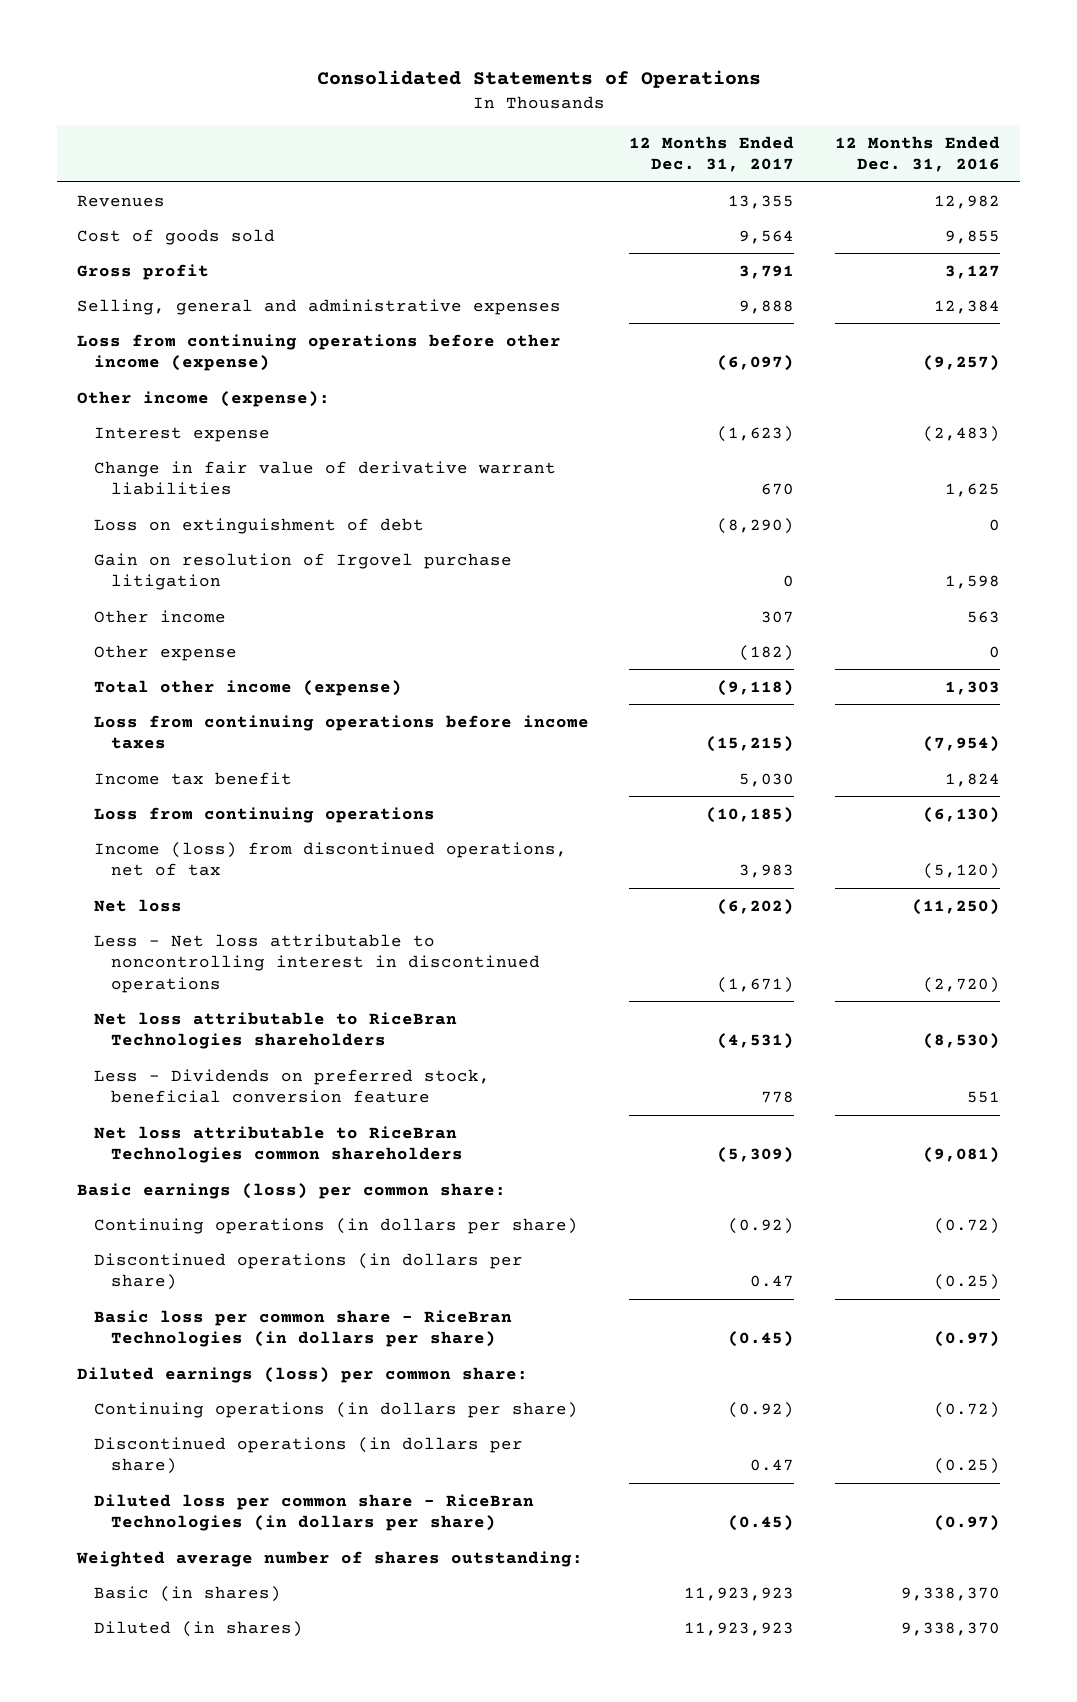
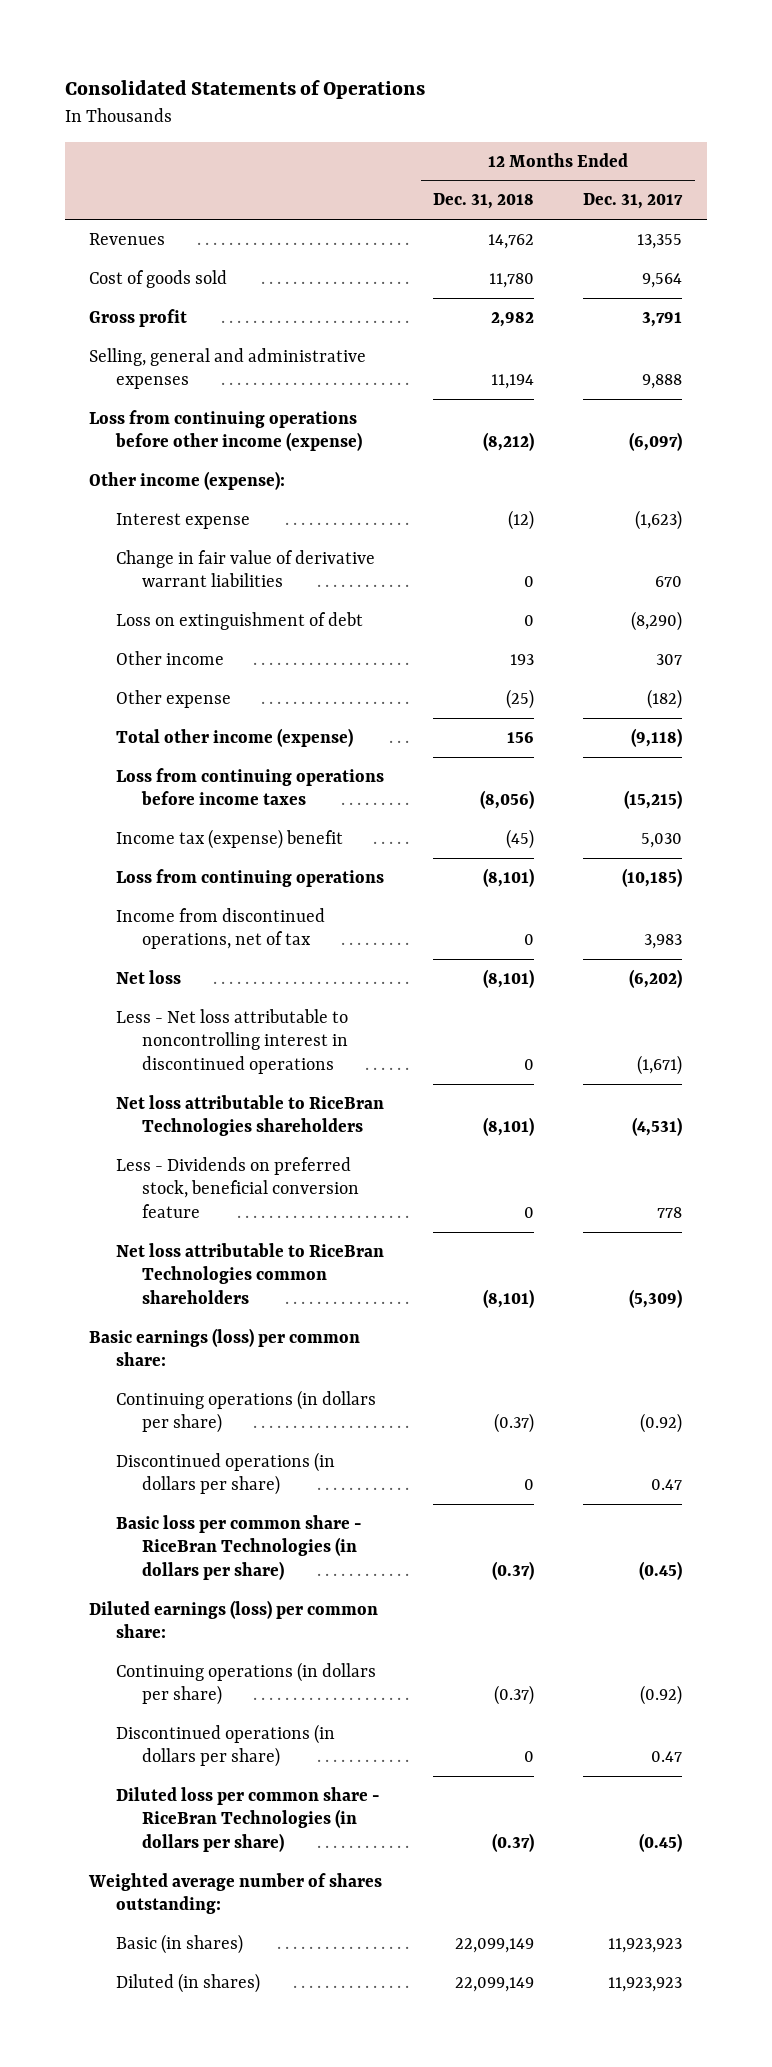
[834,135,1000,173] 12 Months Ended Dec. 31, 2016 -> none
none -> [433,193,535,210] Dec. 31, 2018
[94,552,513,591] Gain on resolution of Irgovel purchase litigation -> none
[94,771,293,785] Income tax benefit -> [115,829,343,850] Income tax (expense) benefit
[94,841,568,877] Income (loss) from discontinued operations, net of tax -> [115,908,325,950] Income from discontinued operations, net of tax

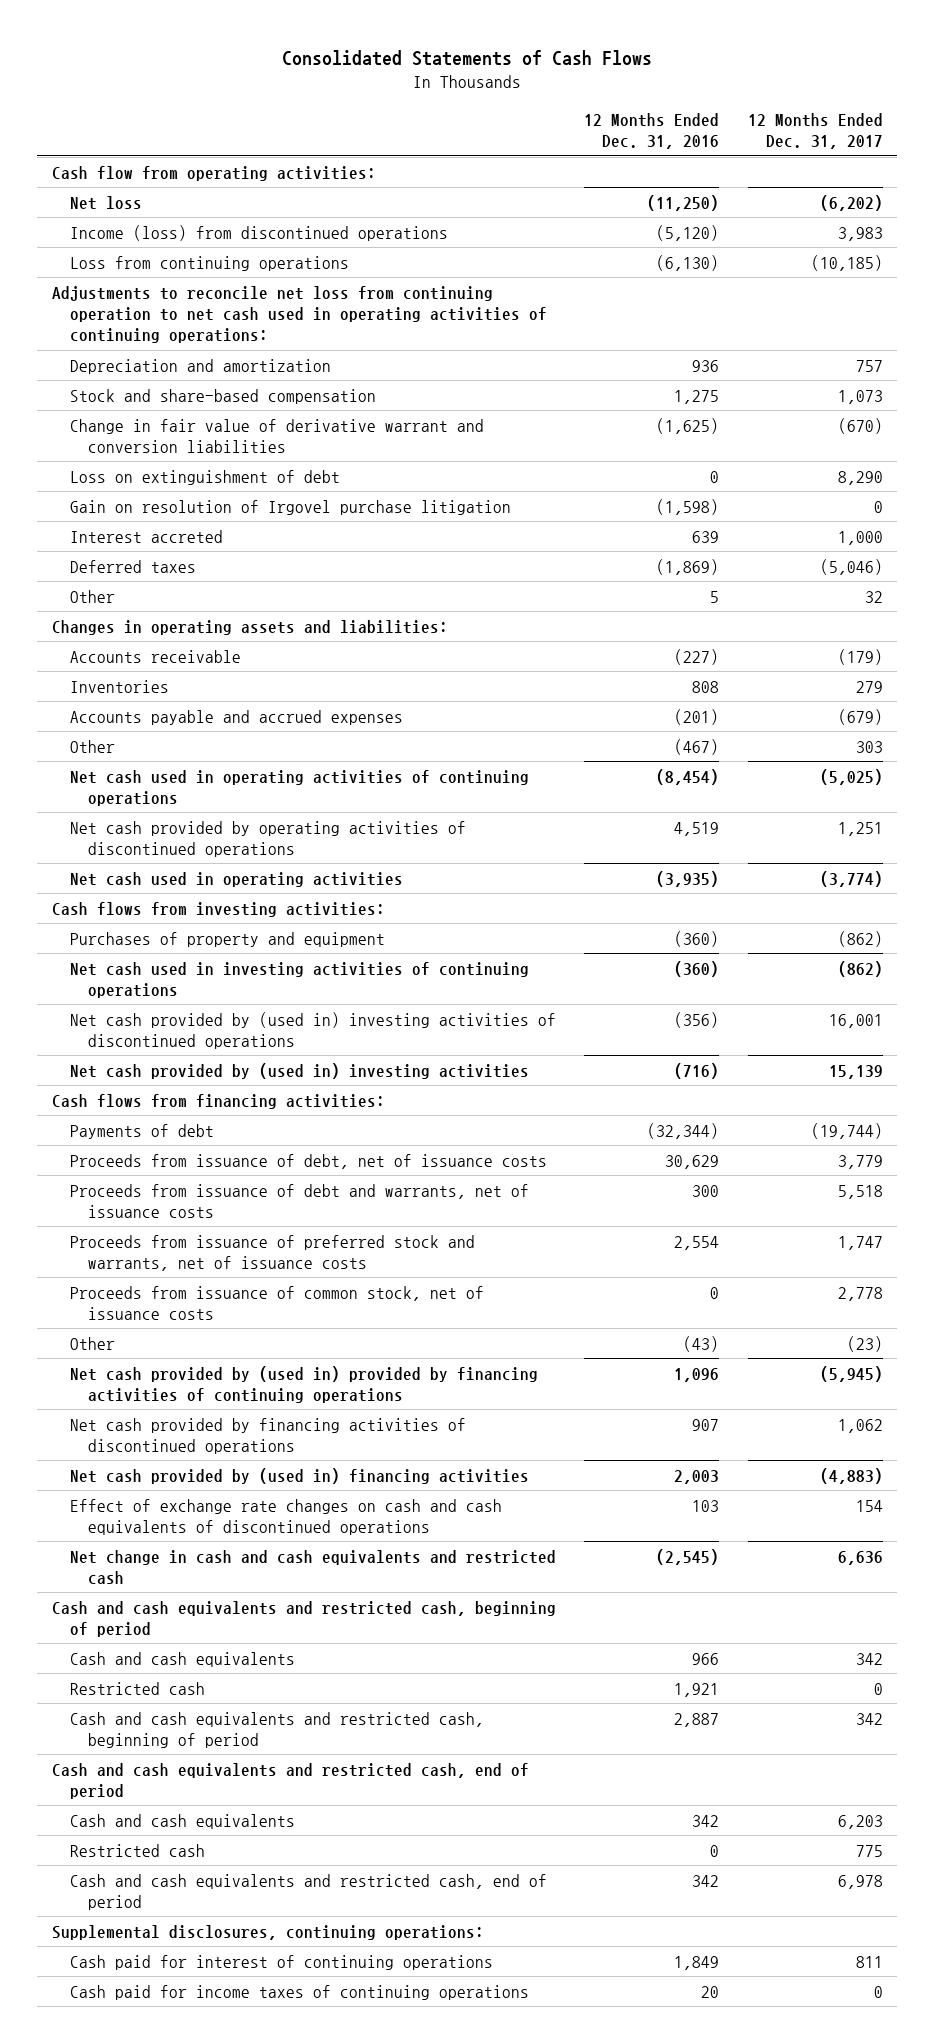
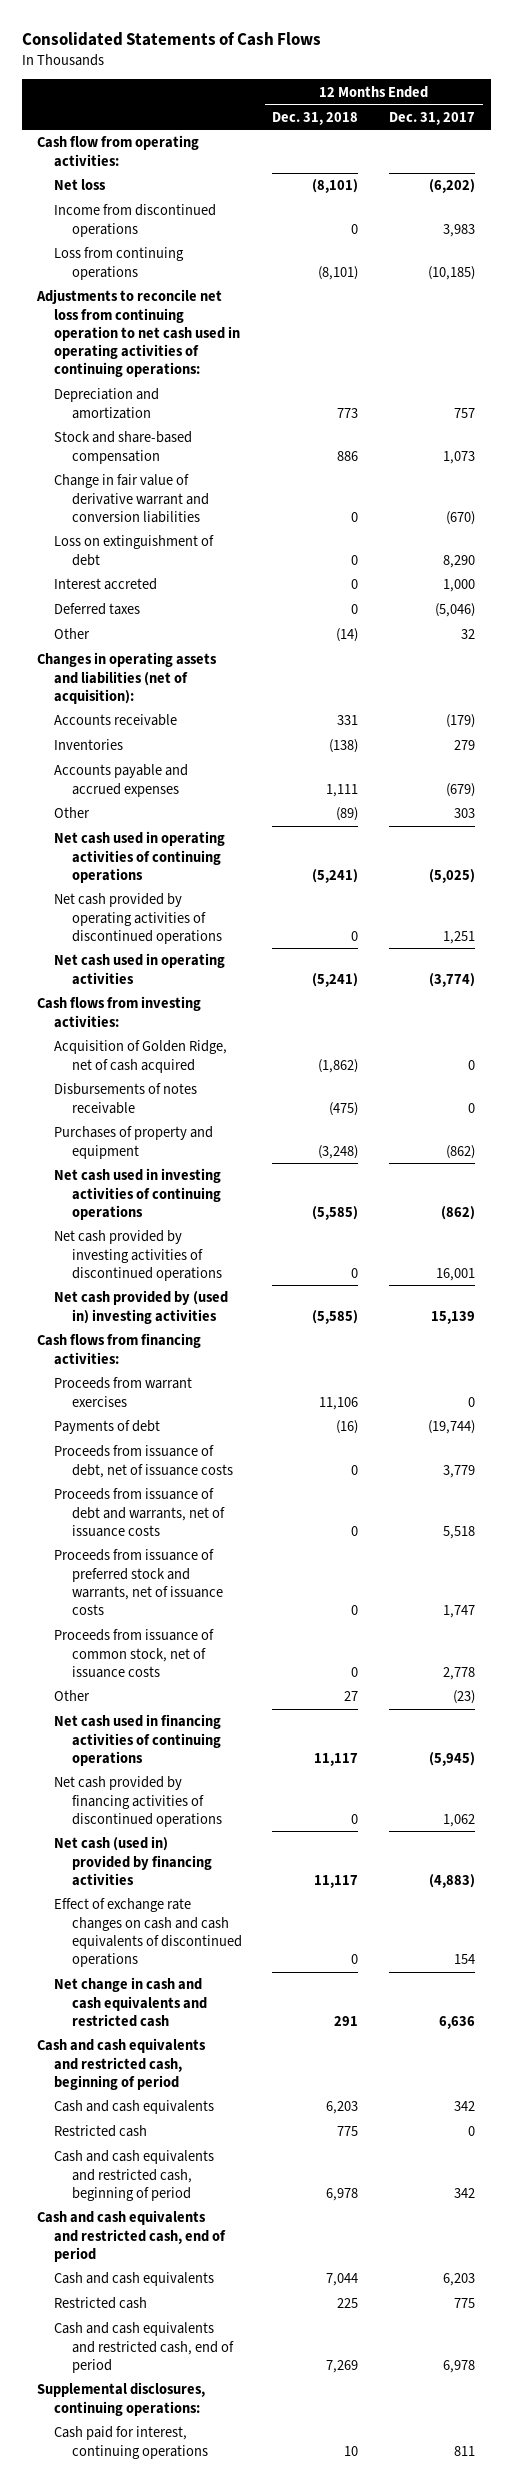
[584,113,720,150] 12 Months Ended Dec. 31, 2016 -> none
none -> [272,111,359,125] Dec. 31, 2018
[69,224,448,241] Income (loss) from discontinued operations -> [54,204,217,237] Income from discontinued operations
[69,499,511,515] Gain on resolution of Irgovel purchase litigation -> none
[51,619,448,635] Changes in operating assets and liabilities: -> [37,652,218,704] Changes in operating assets and liabilities (net of acquisition):
none -> [54,1040,228,1073] Acquisition of Golden Ridge, net of cash acquired
none -> [54,1083,198,1114] Disbursements of notes receivable
[69,1011,556,1049] Net cash provided by (used in) investing activities of discontinued operations -> [54,1230,222,1281] Net cash provided by investing activities of discontinued operations
none -> [54,1377,193,1407] Proceeds from warrant exercises
[69,1365,538,1403] Net cash provided by (used in) provided by financing activities of continuing operations -> [54,1714,222,1766] Net cash used in financing activities of continuing operations
[69,1467,529,1484] Net cash provided by (used in) financing activities -> [54,1836,212,1886] Net cash (used in) provided by financing activities
[69,1984,529,2000] Cash paid for income taxes of continuing operations -> none
[69,1954,493,1970] Cash paid for interest of continuing operations -> [54,2426,208,2459] Cash paid for interest, continuing operations

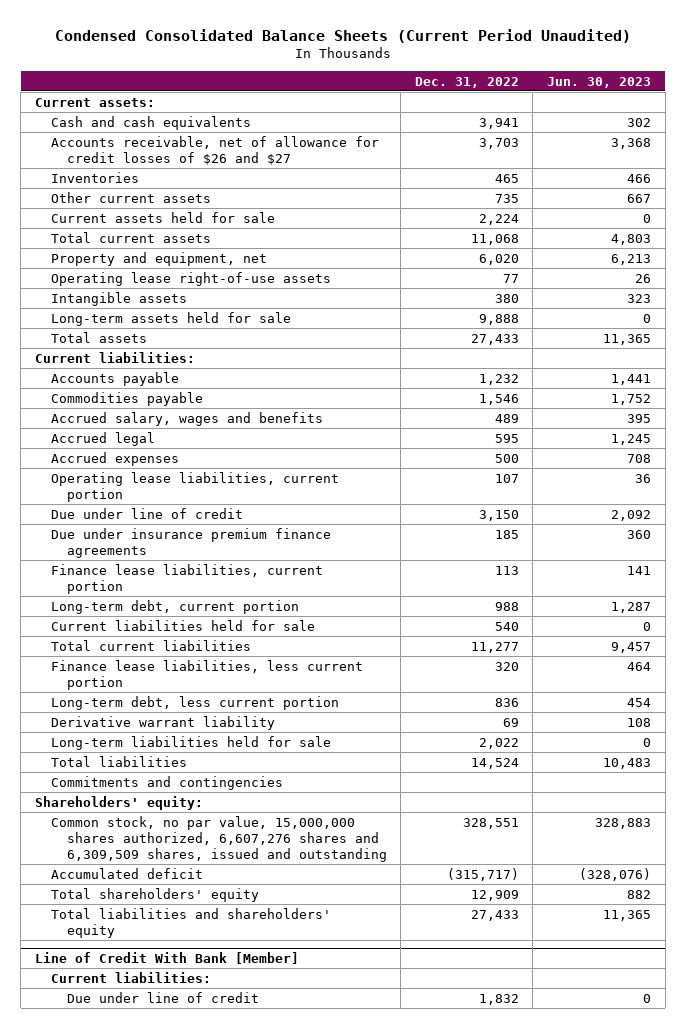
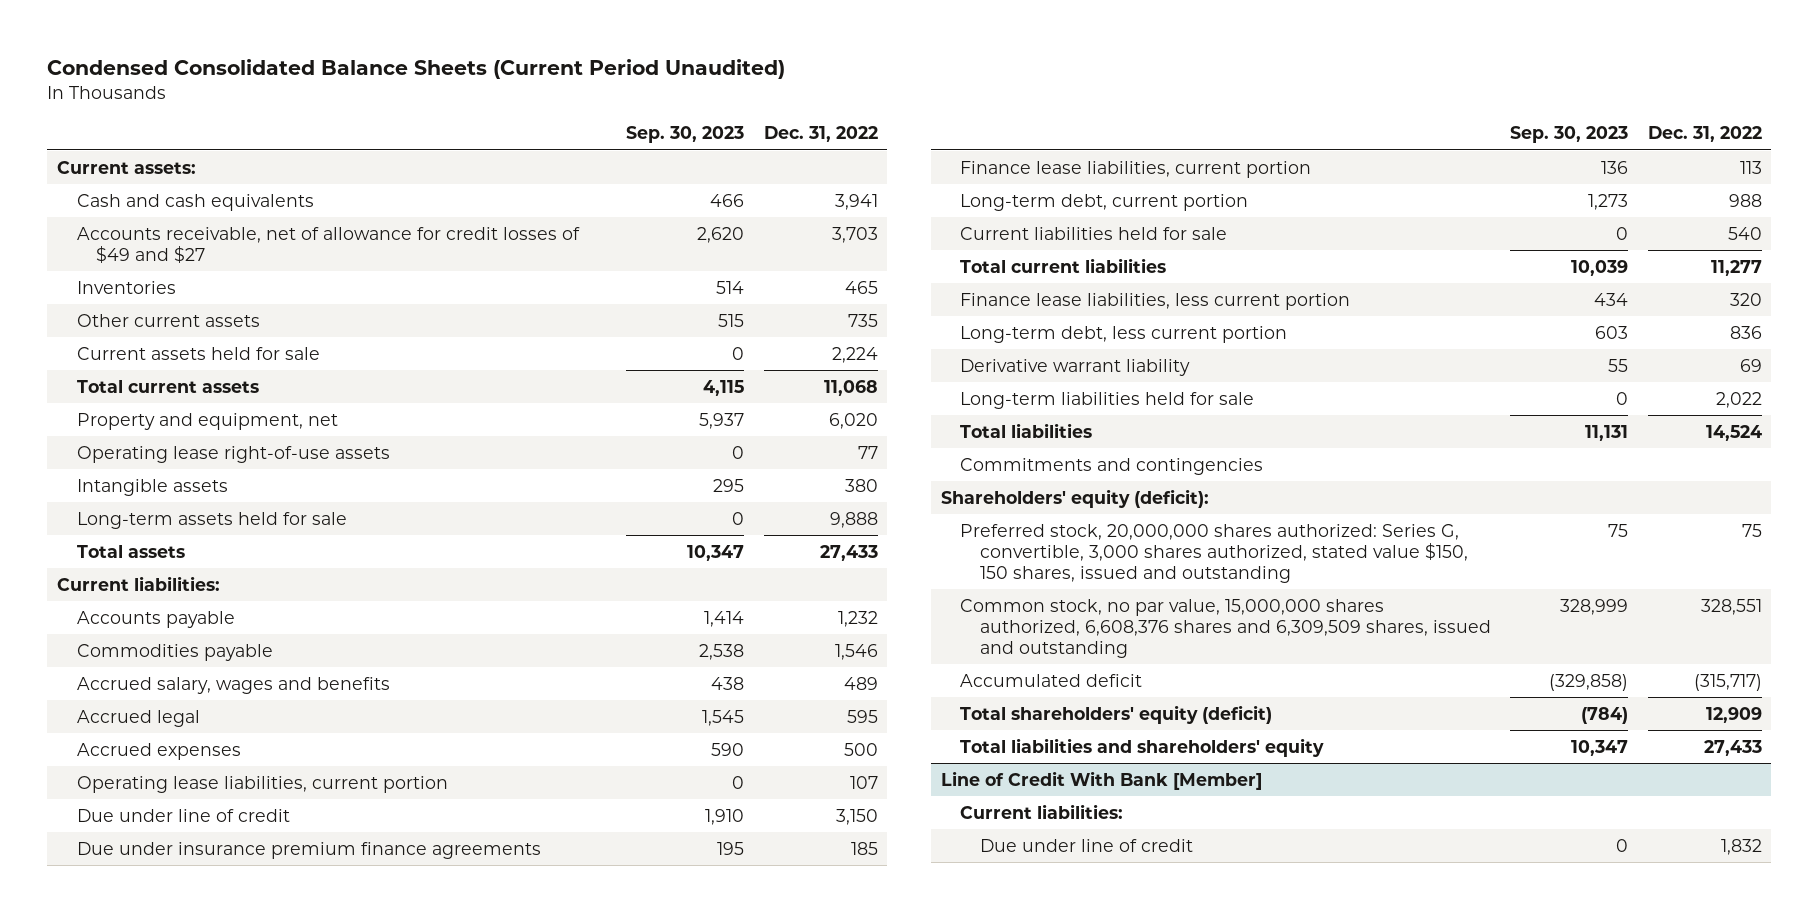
[547,76,652,88] Jun. 30, 2023 -> none
none -> [626,126,745,144] Sep. 30, 2023
[50,135,379,165] Accounts receivable, net of allowance for credit losses of $26 and $27 -> [76,226,580,263] Accounts receivable, net of allowance for credit losses of $49 and $27
[34,795,203,810] Shareholders' equity: -> [941,488,1210,508] Shareholders' equity (deficit):
none -> [960,523,1468,583] Preferred stock, 20,000,000 shares authorized: Series G, convertible, 3,000 shares authorized, stated value $150, 150 shares, issued and outstanding
[50,815,387,862] Common stock, no par value, 15,000,000 shares authorized, 6,607,276 shares and 6,309,509 shares, issued and outstanding -> [960,598,1491,658] Common stock, no par value, 15,000,000 shares authorized, 6,608,376 shares and 6,309,509 shares, issued and outstanding
[50,887,259,902] Total shareholders' equity -> [960,704,1273,724] Total shareholders' equity (deficit)

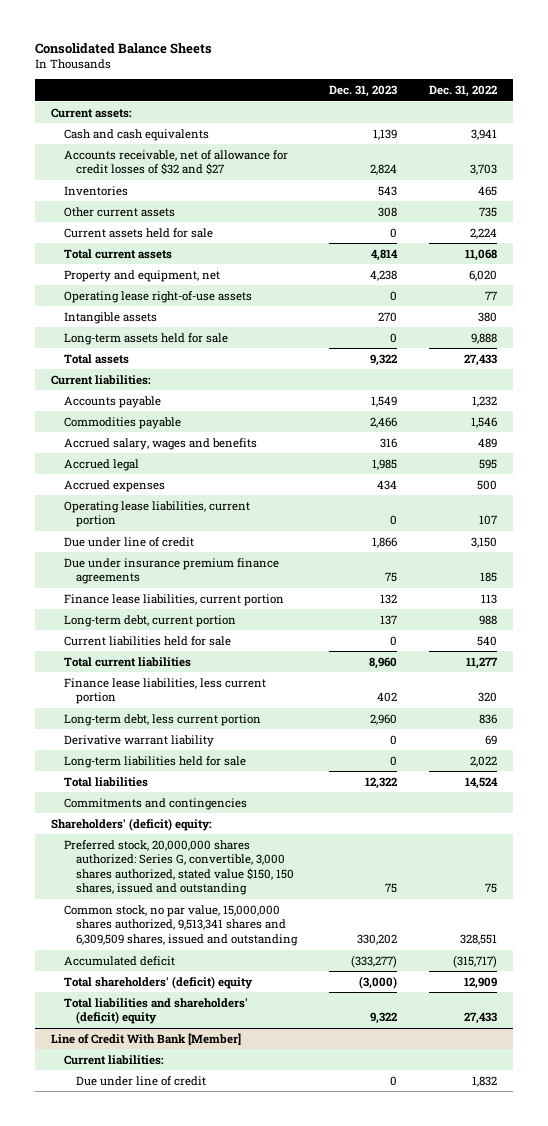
[47,58,786,79] Condensed Consolidated Balance Sheets (Current Period Unaudited) -> [35,42,213,54] Consolidated Balance Sheets
[626,126,745,144] Sep. 30, 2023 -> none
none -> [329,85,398,98] Dec. 31, 2023
[76,226,580,263] Accounts receivable, net of allowance for credit losses of $49 and $27 -> [63,149,288,176] Accounts receivable, net of allowance for credit losses of $32 and $27
[941,488,1210,508] Shareholders' equity (deficit): -> [51,817,213,831] Shareholders' (deficit) equity:
[960,598,1491,658] Common stock, no par value, 15,000,000 shares authorized, 6,608,376 shares and 6,309,509 shares, issued and outstanding -> [63,904,299,946] Common stock, no par value, 15,000,000 shares authorized, 9,513,341 shares and 6,309,509 shares, issued and outstanding
[960,704,1273,724] Total shareholders' equity (deficit) -> [63,975,253,989] Total shareholders' (deficit) equity
[960,737,1325,757] Total liabilities and shareholders' equity -> [63,997,248,1025] Total liabilities and shareholders' (deficit) equity

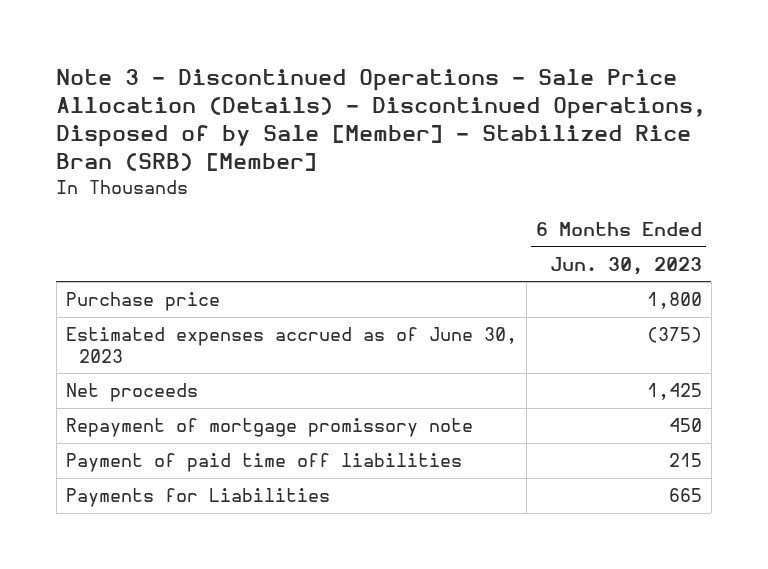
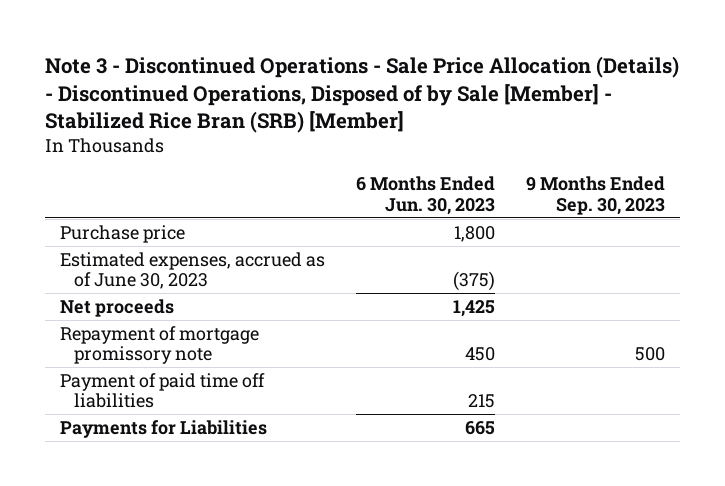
none -> [525,175,665,215] 9 Months Ended Sep. 30, 2023
[65,327,517,363] Estimated expenses accrued as of June 30, 2023 -> [60,251,326,290] Estimated expenses, accrued as of June 30, 2023

